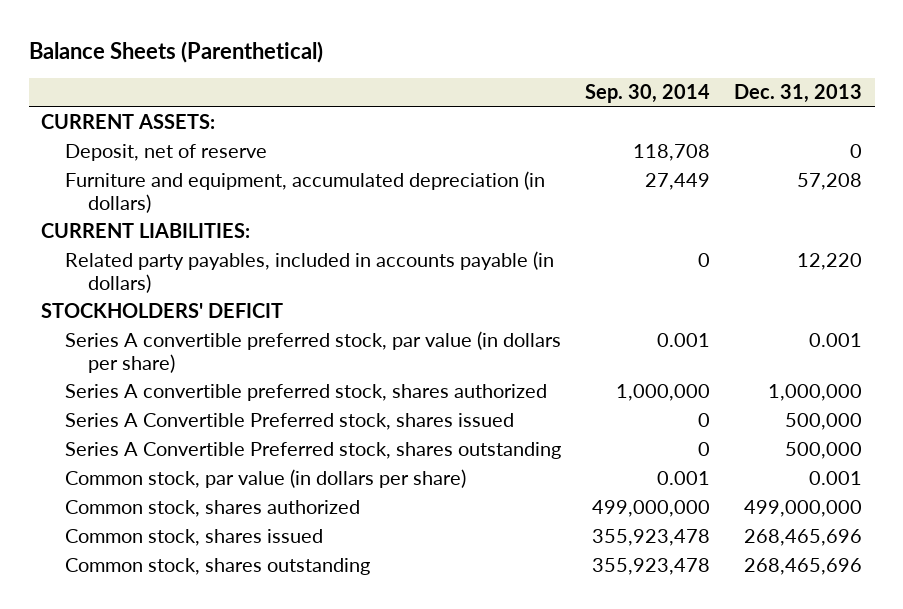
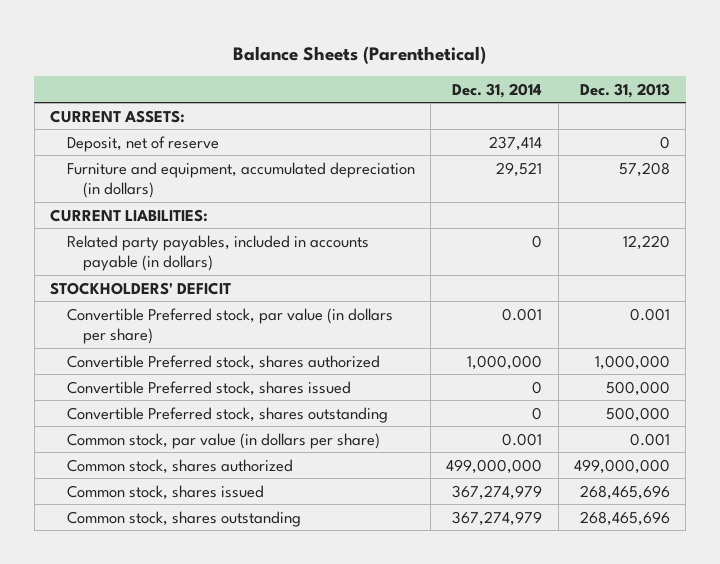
[585,84,711,104] Sep. 30, 2014 -> none
none -> [452,82,543,98] Dec. 31, 2014
[64,331,561,373] Series A convertible preferred stock, par value (in dollars per share) -> [66,307,393,345] Convertible Preferred stock, par value (in dollars per share)
[64,384,547,402] Series A convertible preferred stock, shares authorized -> [66,354,380,370] Convertible Preferred stock, shares authorized
[64,413,514,431] Series A Convertible Preferred stock, shares issued -> [66,380,351,396] Convertible Preferred stock, shares issued
[64,442,561,460] Series A Convertible Preferred stock, shares outstanding -> [66,406,388,423] Convertible Preferred stock, shares outstanding

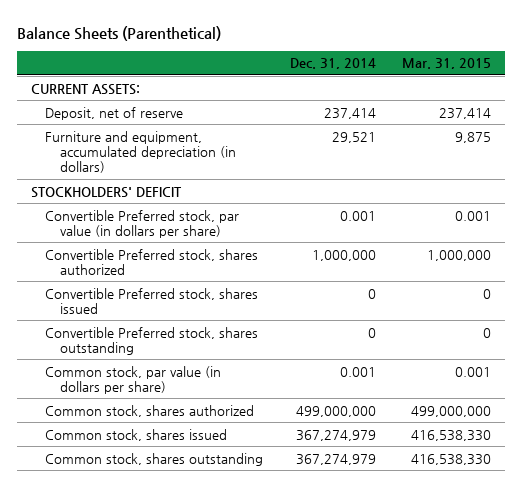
[579,82,670,98] Dec. 31, 2013 -> none
none -> [402,58,492,70] Mar. 31, 2015
[50,208,209,222] CURRENT LIABILITIES: -> none
[66,234,369,272] Related party payables, included in accounts payable (in dollars) -> none

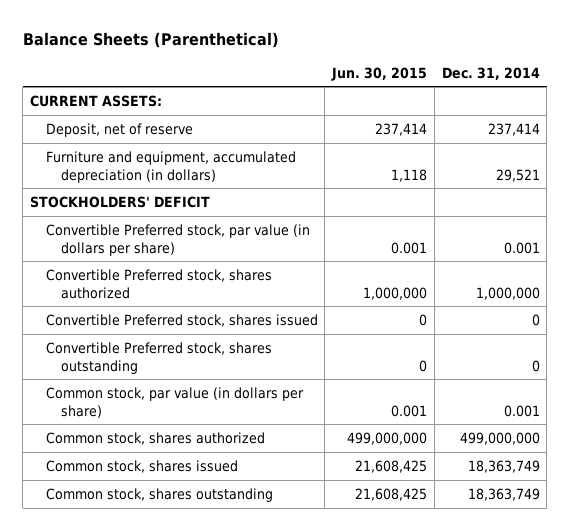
[402,58,492,70] Mar. 31, 2015 -> none
none -> [331,66,428,81] Jun. 30, 2015
[295,429,376,441] 367,274,979 -> [467,460,540,474] 18,363,749
[295,453,376,465] 367,274,979 -> [467,488,540,502] 18,363,749

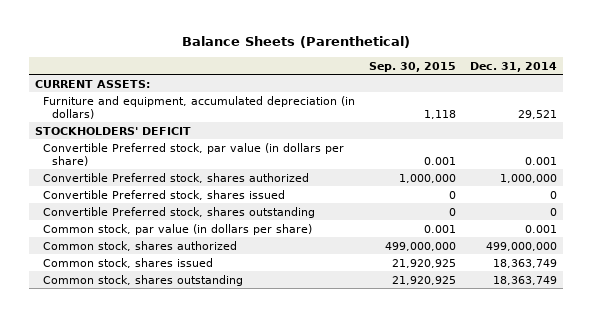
[331,66,428,81] Jun. 30, 2015 -> none
none -> [369,61,457,72] Sep. 30, 2015
[45,123,193,138] Deposit, net of reserve -> none

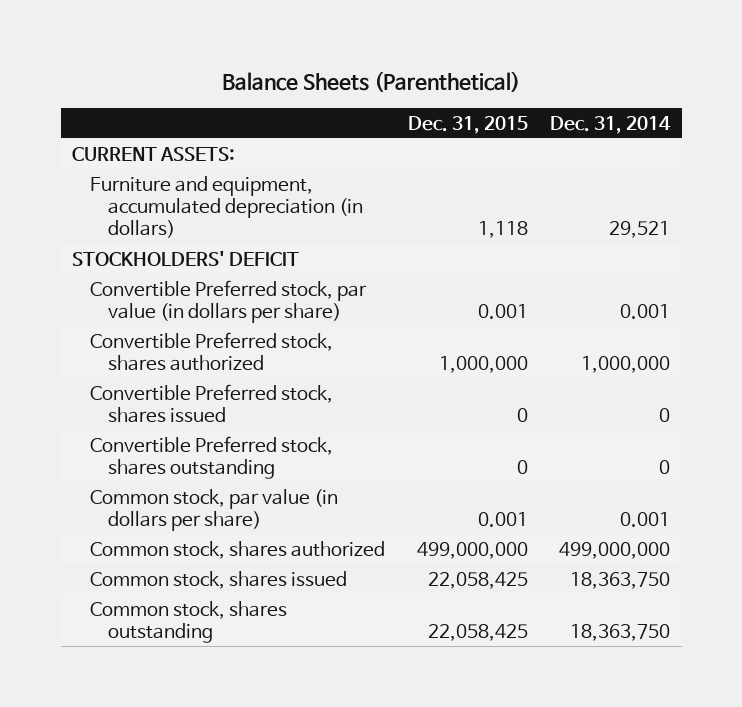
[369,61,457,72] Sep. 30, 2015 -> none
none -> [407,115,528,134] Dec. 31, 2015
[492,258,557,268] 18,363,749 -> [570,571,671,589] 18,363,750
[492,275,557,285] 18,363,749 -> [570,623,671,641] 18,363,750

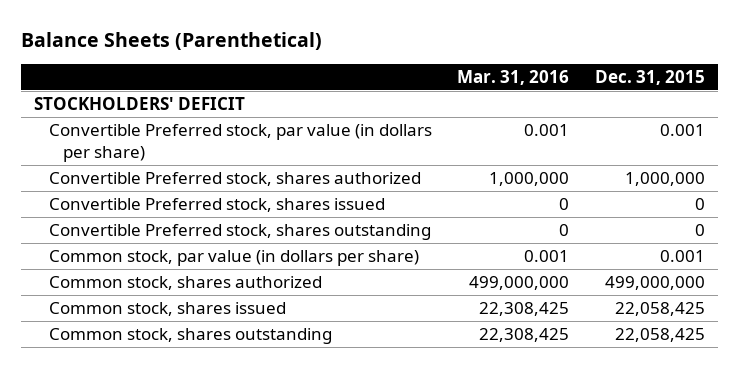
[550,115,672,134] Dec. 31, 2014 -> none
none -> [457,69,570,85] Mar. 31, 2016
[72,146,236,161] CURRENT ASSETS: -> none
[90,175,364,239] Furniture and equipment, accumulated depreciation (in dollars) -> none

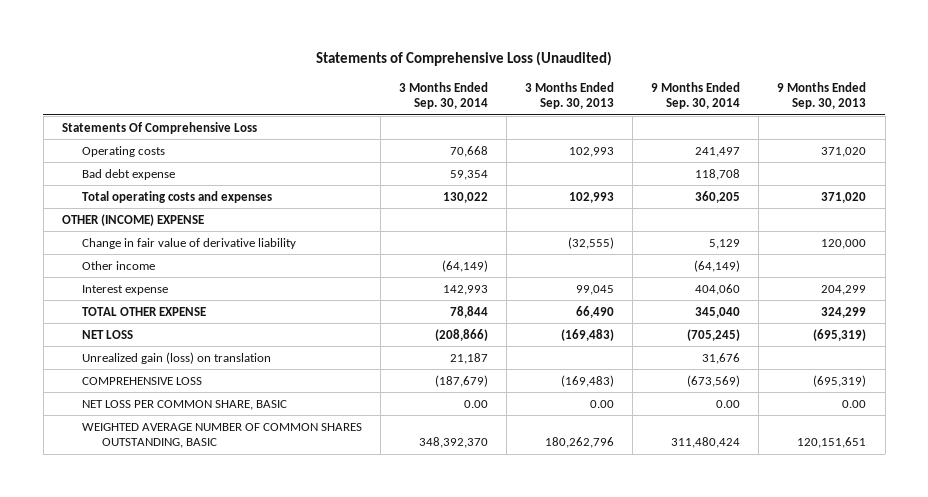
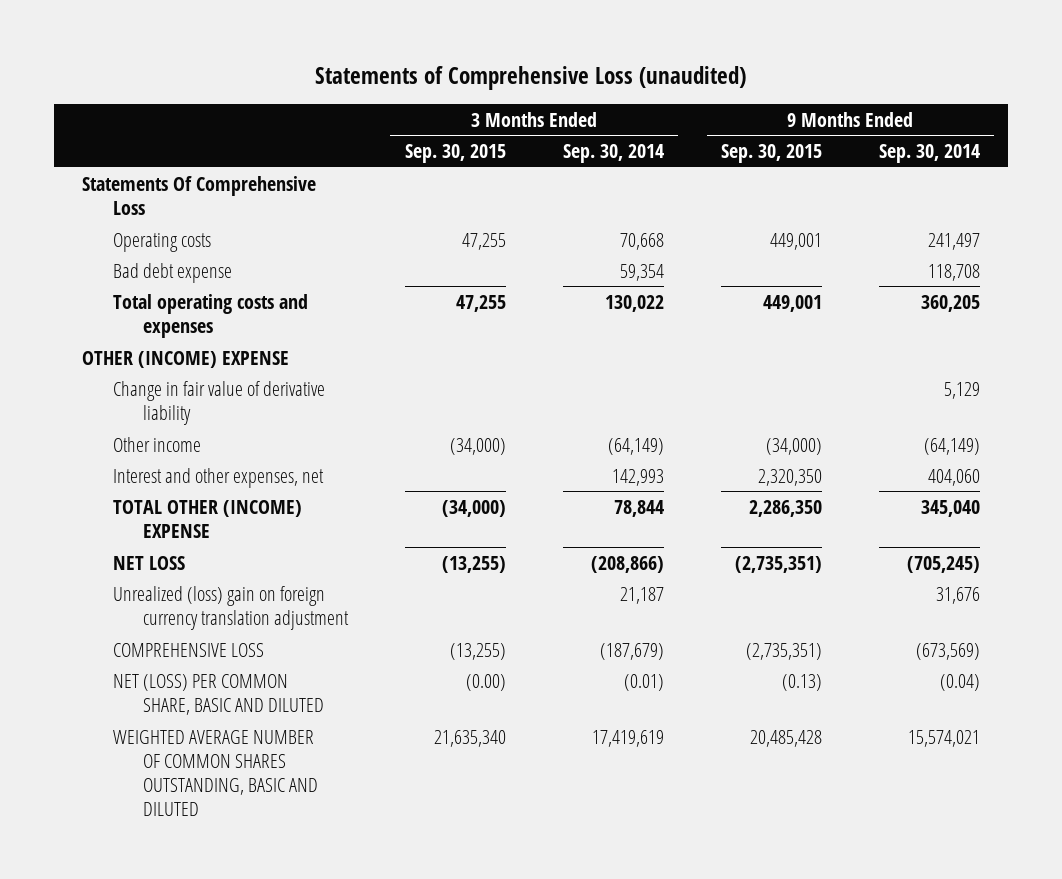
[316,51,613,67] Statements of Comprehensive Loss (Unaudited) -> [315,66,747,91] Statements of Comprehensive Loss (unaudited)
[525,82,615,110] 3 Months Ended Sep. 30, 2013 -> none
[777,82,867,110] 9 Months Ended Sep. 30, 2013 -> none
none -> [404,143,506,163] Sep. 30, 2015
none -> [720,143,822,163] Sep. 30, 2015
[81,284,168,295] Interest expense -> [112,467,324,488] Interest and other expenses, net
[81,306,206,316] TOTAL OTHER EXPENSE -> [112,499,302,538] TOTAL OTHER (INCOME) EXPENSE
[81,351,271,364] Unrealized gain (loss) on translation -> [112,585,349,630] Unrealized (loss) gain on foreign currency translation adjustment
[81,399,287,410] NET LOSS PER COMMON SHARE, BASIC -> [112,673,324,715] NET (LOSS) PER COMMON SHARE, BASIC AND DILUTED
[463,399,488,408] 0.00 -> [623,673,664,691] (0.01)
[716,399,741,408] 0.00 -> [939,673,980,691] (0.04)
[81,422,362,449] WEIGHTED AVERAGE NUMBER OF COMMON SHARES OUTSTANDING, BASIC -> [112,729,318,817] WEIGHTED AVERAGE NUMBER OF COMMON SHARES OUTSTANDING, BASIC AND DILUTED
[418,437,488,449] 348,392,370 -> [591,729,664,747] 17,419,619
[671,437,741,449] 311,480,424 -> [907,729,980,747] 15,574,021

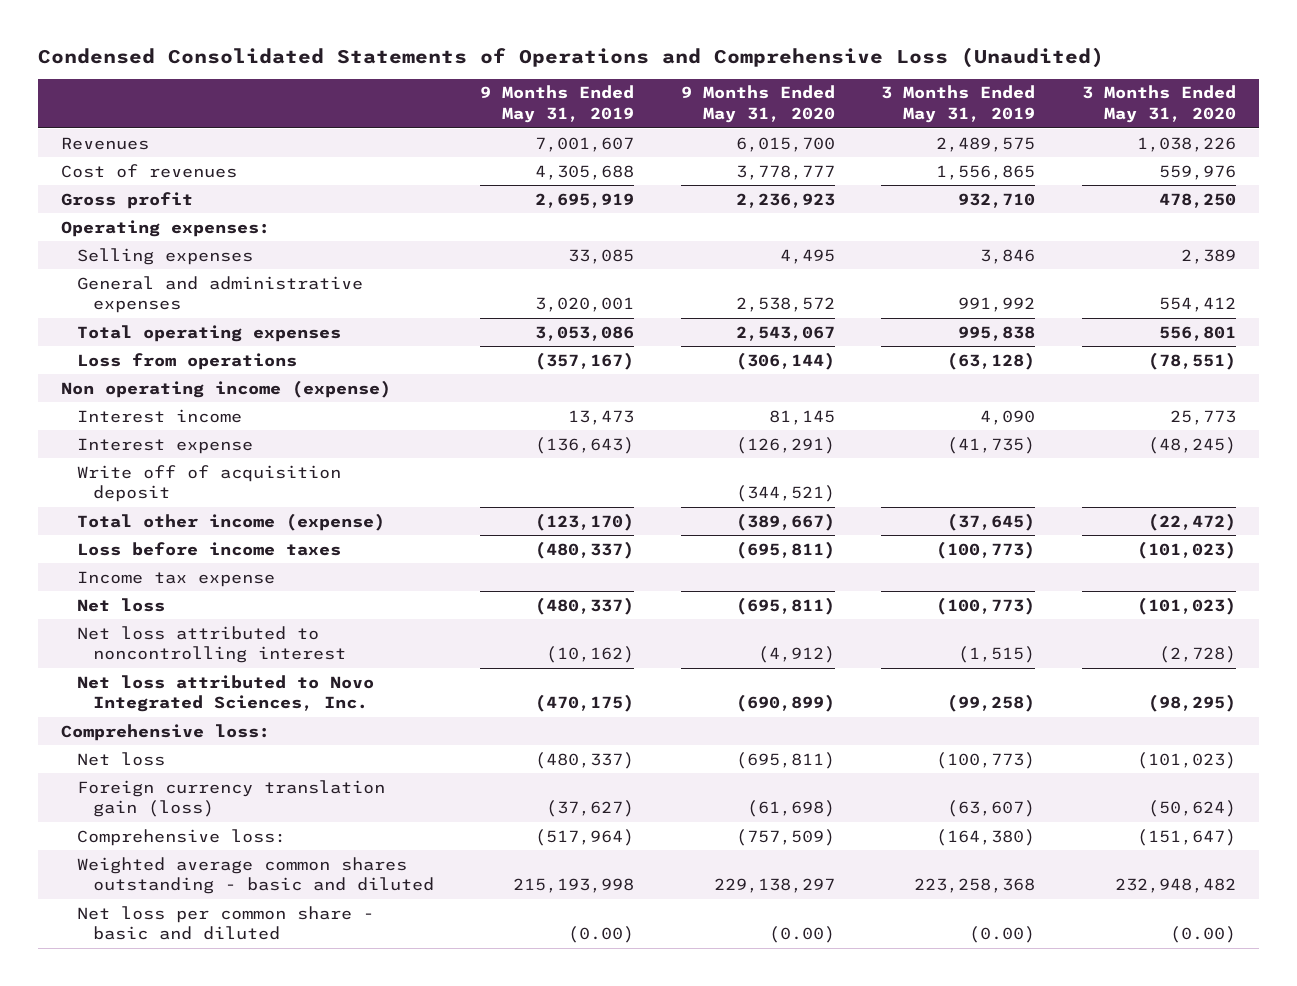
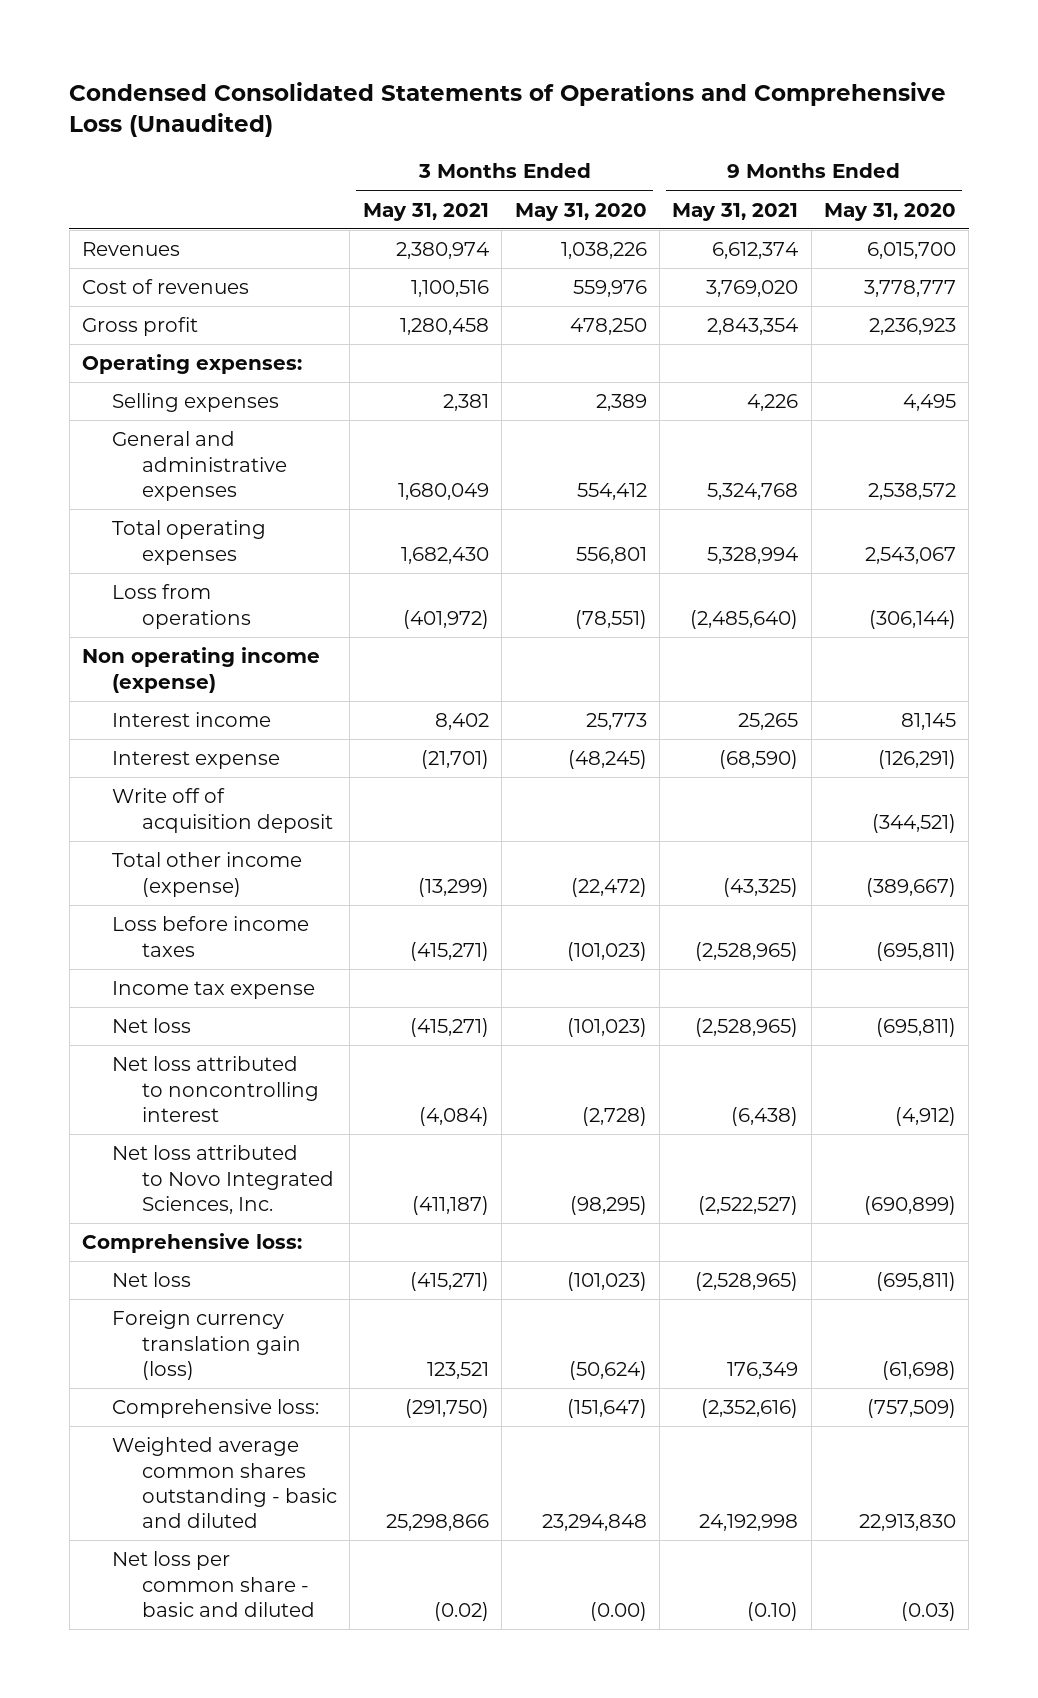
[480,85,635,124] 9 Months Ended May 31, 2019 -> none
[881,85,1036,124] 3 Months Ended May 31, 2019 -> none
none -> [362,202,489,221] May 31, 2021
none -> [672,202,799,221] May 31, 2021
[713,878,835,894] 229,138,297 -> [859,1514,957,1532] 22,913,830
[1114,878,1236,894] 232,948,482 -> [541,1514,647,1532] 23,294,848
[768,926,835,944] (0.00) -> [901,1601,957,1621] (0.03)

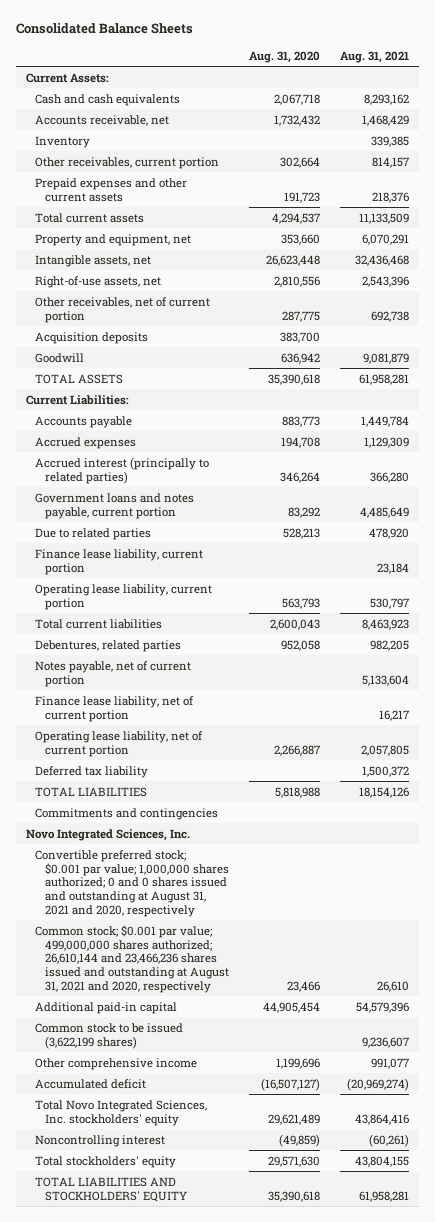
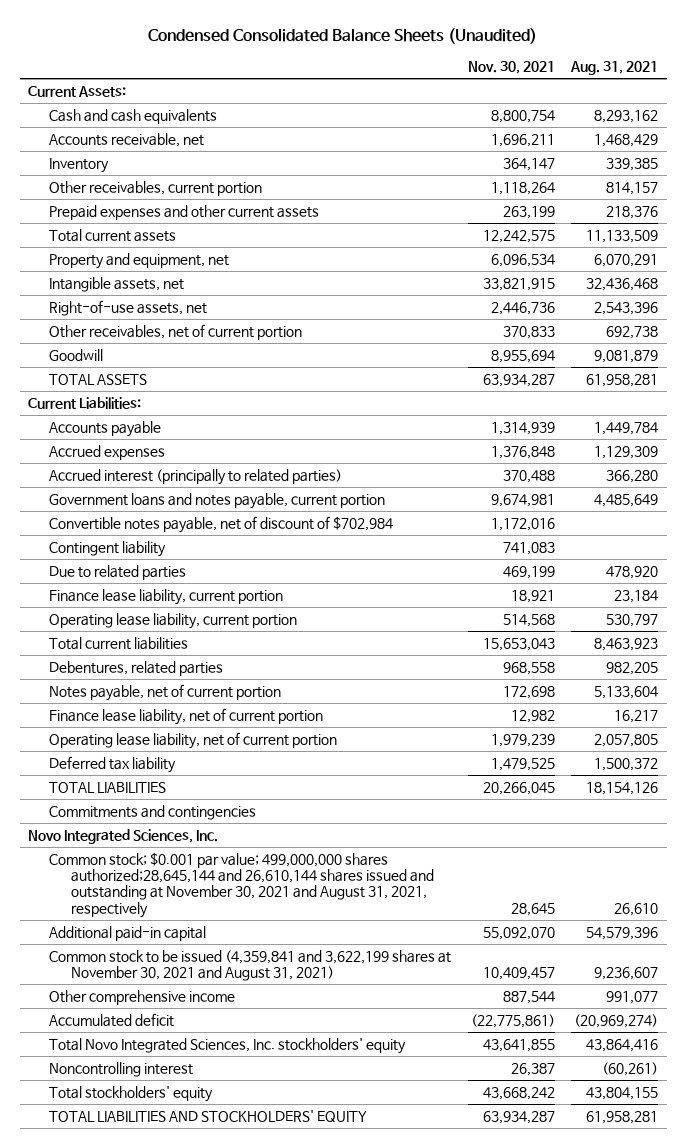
[15,23,193,35] Consolidated Balance Sheets -> [148,28,538,45] Condensed Consolidated Balance Sheets (Unaudited)
[248,50,320,63] Aug. 31, 2020 -> none
none -> [467,61,555,75] Nov. 30, 2021
[35,331,149,344] Acquisition deposits -> none
none -> [49,515,394,533] Convertible notes payable, net of discount of $702,984
none -> [49,540,167,557] Contingent liability
[35,849,229,917] Convertible preferred stock; $0.001 par value; 1,000,000 shares authorized; 0 and 0 shares issued and outstanding at August 31, 2021 and 2020, respectively -> none
[35,924,229,993] Common stock; $0.001 par value; 499,000,000 shares authorized; 26,610,144 and 23,466,236 shares issued and outstanding at August 31, 2021 and 2020, respectively -> [49,851,434,918] Common stock; $0.001 par value; 499,000,000 shares authorized;28,645,144 and 26,610,144 shares issued and outstanding at November 30, 2021 and August 31, 2021, respectively
[35,1022,184,1049] Common stock to be issued (3,622,199 shares) -> [49,949,452,982] Common stock to be issued (4,359,841 and 3,622,199 shares at November 30, 2021 and August 31, 2021)

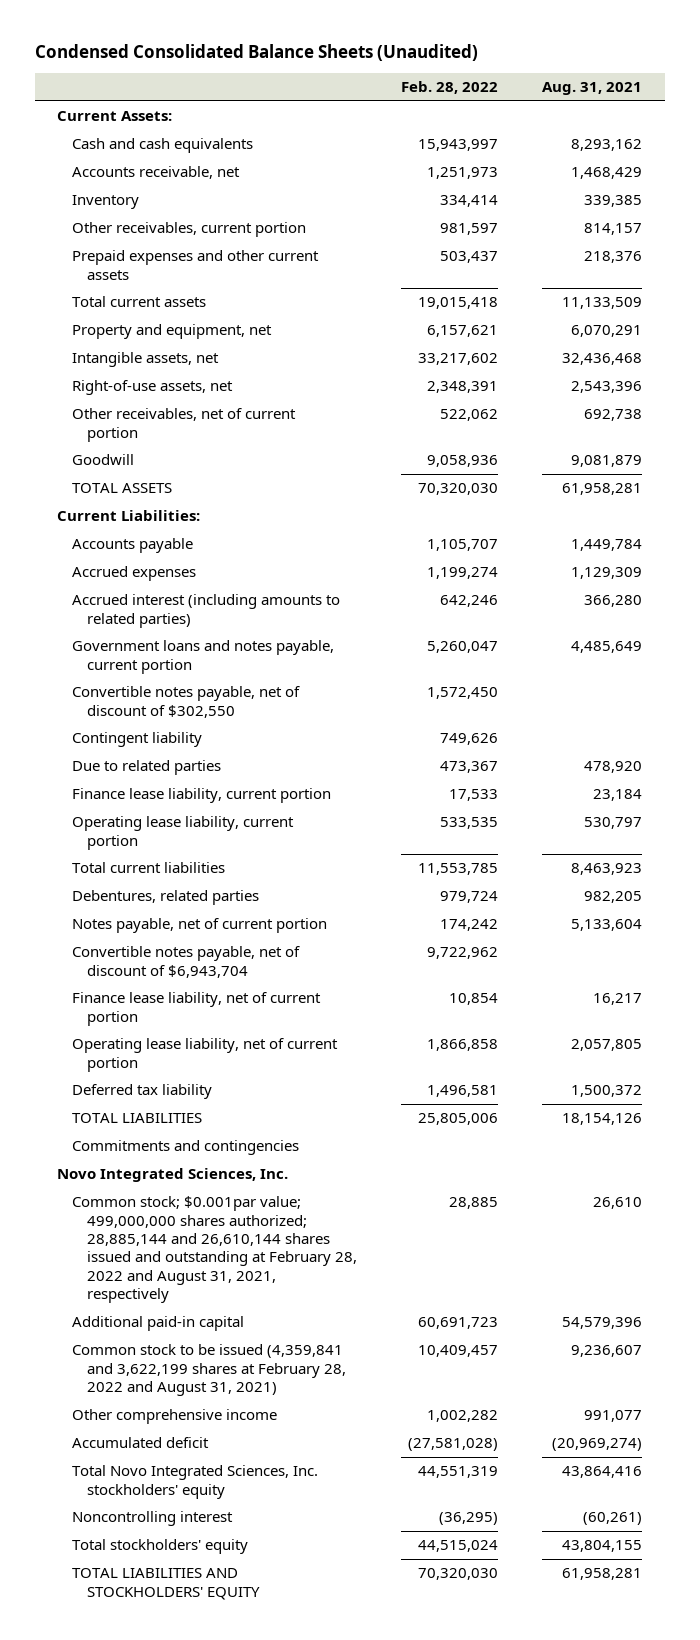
[467,61,555,75] Nov. 30, 2021 -> none
none -> [401,81,499,95] Feb. 28, 2022
[49,468,343,485] Accrued interest (principally to related parties) -> [72,594,341,628] Accrued interest (including amounts to related parties)
[49,515,394,533] Convertible notes payable, net of discount of $702,984 -> [72,686,301,718] Convertible notes payable, net of discount of $302,550
none -> [72,946,301,978] Convertible notes payable, net of discount of $6,943,704
[49,851,434,918] Common stock; $0.001 par value; 499,000,000 shares authorized;28,645,144 and 26,610,144 shares issued and outstanding at November 30, 2021 and August 31, 2021, respectively -> [72,1196,357,1304] Common stock; $0.001par value; 499,000,000 shares authorized; 28,885,144 and 26,610,144 shares issued and outstanding at February 28, 2022 and August 31, 2021, respectively
[49,949,452,982] Common stock to be issued (4,359,841 and 3,622,199 shares at November 30, 2021 and August 31, 2021) -> [72,1344,346,1396] Common stock to be issued (4,359,841 and 3,622,199 shares at February 28, 2022 and August 31, 2021)

